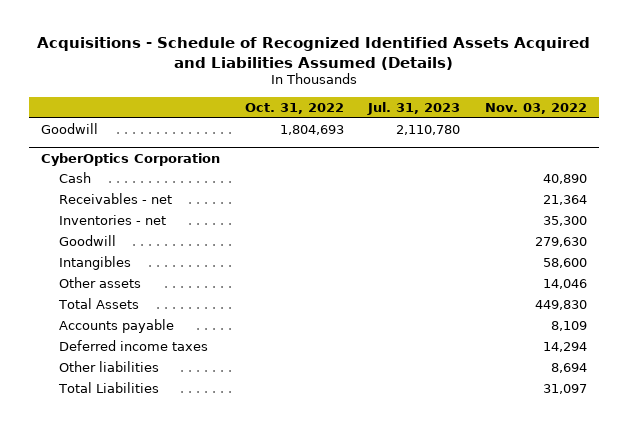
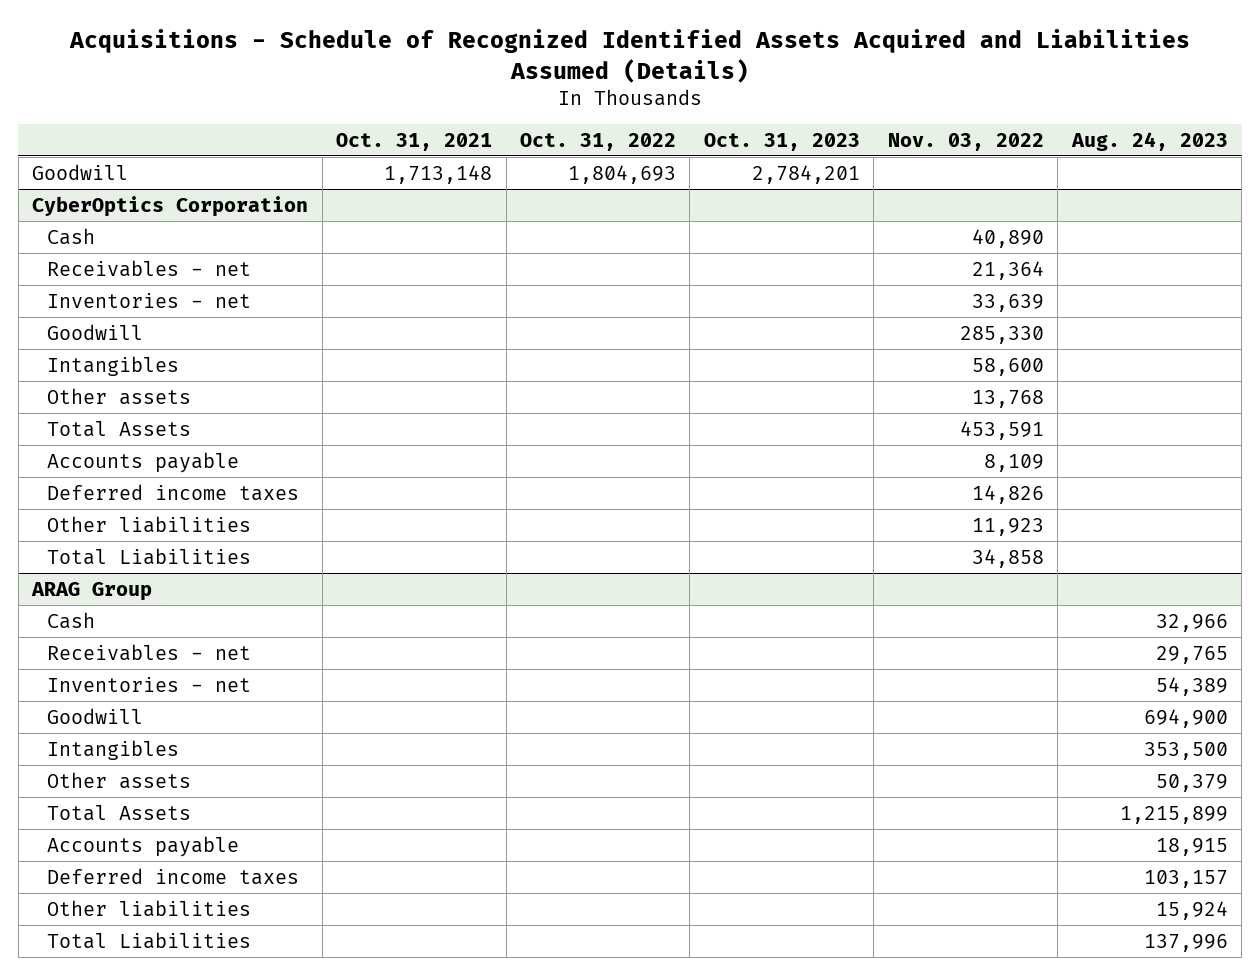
[367,101,461,115] Jul. 31, 2023 -> none
none -> [336,132,493,151] Oct. 31, 2021
none -> [703,132,860,151] Oct. 31, 2023
none -> [1070,131,1228,151] Aug. 24, 2023
[542,215,587,226] 35,300 -> [971,293,1044,312] 33,639
[534,236,587,247] 279,630 -> [959,325,1044,344] 285,330
[542,278,587,289] 14,046 -> [971,389,1044,408] 13,768
[534,299,587,310] 449,830 -> [959,420,1044,440] 453,591
[542,341,587,352] 14,294 -> [971,484,1044,504] 14,826
[550,362,587,373] 8,694 -> [971,517,1044,536] 11,923
[542,383,587,394] 31,097 -> [971,548,1044,568] 34,858
none -> [31,581,153,601] ARAG Group
none -> [46,611,95,629] Cash
none -> [46,643,251,661] Receivables - net
none -> [46,676,251,692] Inventories - net
none -> [46,707,143,724] Goodwill
none -> [46,739,179,760] Intangibles
none -> [46,771,191,789] Other assets
none -> [46,804,191,821] Total Assets
none -> [46,835,239,857] Accounts payable
none -> [46,867,299,885] Deferred income taxes
none -> [46,899,251,917] Other liabilities
none -> [46,931,251,949] Total Liabilities

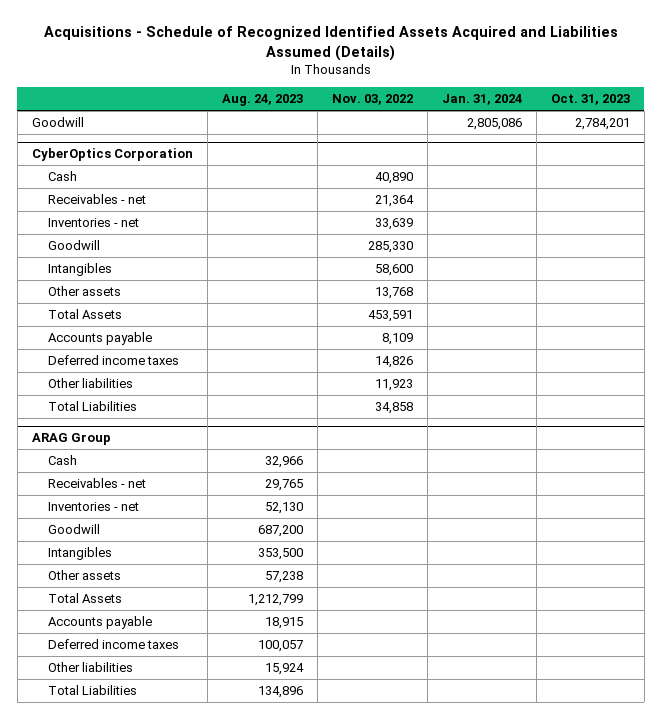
[336,132,493,151] Oct. 31, 2021 -> none
[519,132,676,151] Oct. 31, 2022 -> none
none -> [441,94,522,106] Jan. 31, 2024
[1155,676,1228,696] 54,389 -> [264,502,303,515] 52,130
[1143,708,1228,728] 694,900 -> [257,525,303,538] 687,200
[1155,773,1228,792] 50,379 -> [264,571,303,584] 57,238
[1119,805,1228,824] 1,215,899 -> [247,594,303,607] 1,212,799
[1143,869,1228,888] 103,157 -> [257,640,303,653] 100,057
[1143,933,1228,952] 137,996 -> [257,686,303,699] 134,896

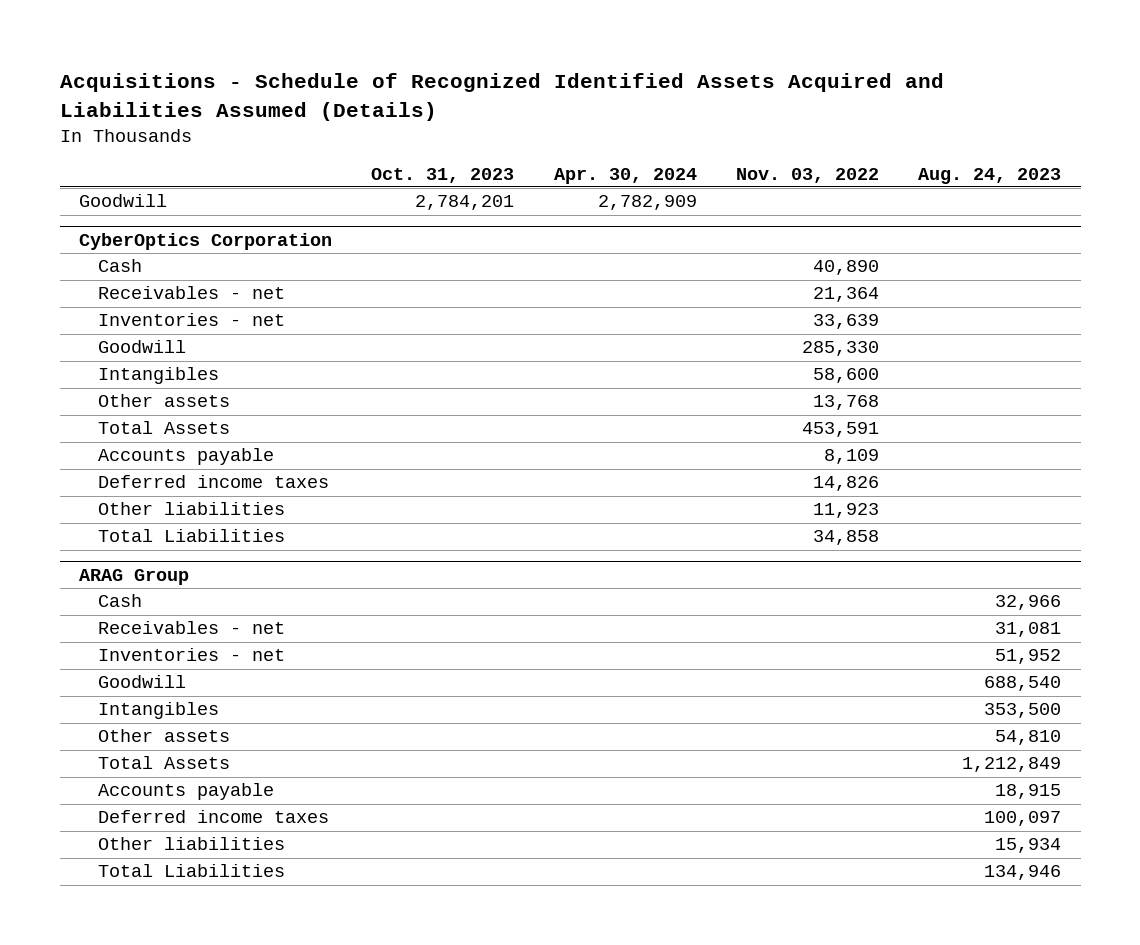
[441,94,522,106] Jan. 31, 2024 -> none
none -> [553,167,697,184] Apr. 30, 2024
[264,479,303,492] 29,765 -> [994,622,1061,638] 31,081
[264,502,303,515] 52,130 -> [994,649,1061,665] 51,952
[257,525,303,538] 687,200 -> [983,676,1061,692] 688,540
[264,571,303,584] 57,238 -> [994,730,1061,746] 54,810
[247,594,303,607] 1,212,799 -> [961,757,1061,773] 1,212,849
[257,640,303,653] 100,057 -> [983,811,1061,827] 100,097
[264,663,304,676] 15,924 -> [994,838,1061,854] 15,934
[257,686,303,699] 134,896 -> [983,865,1061,881] 134,946

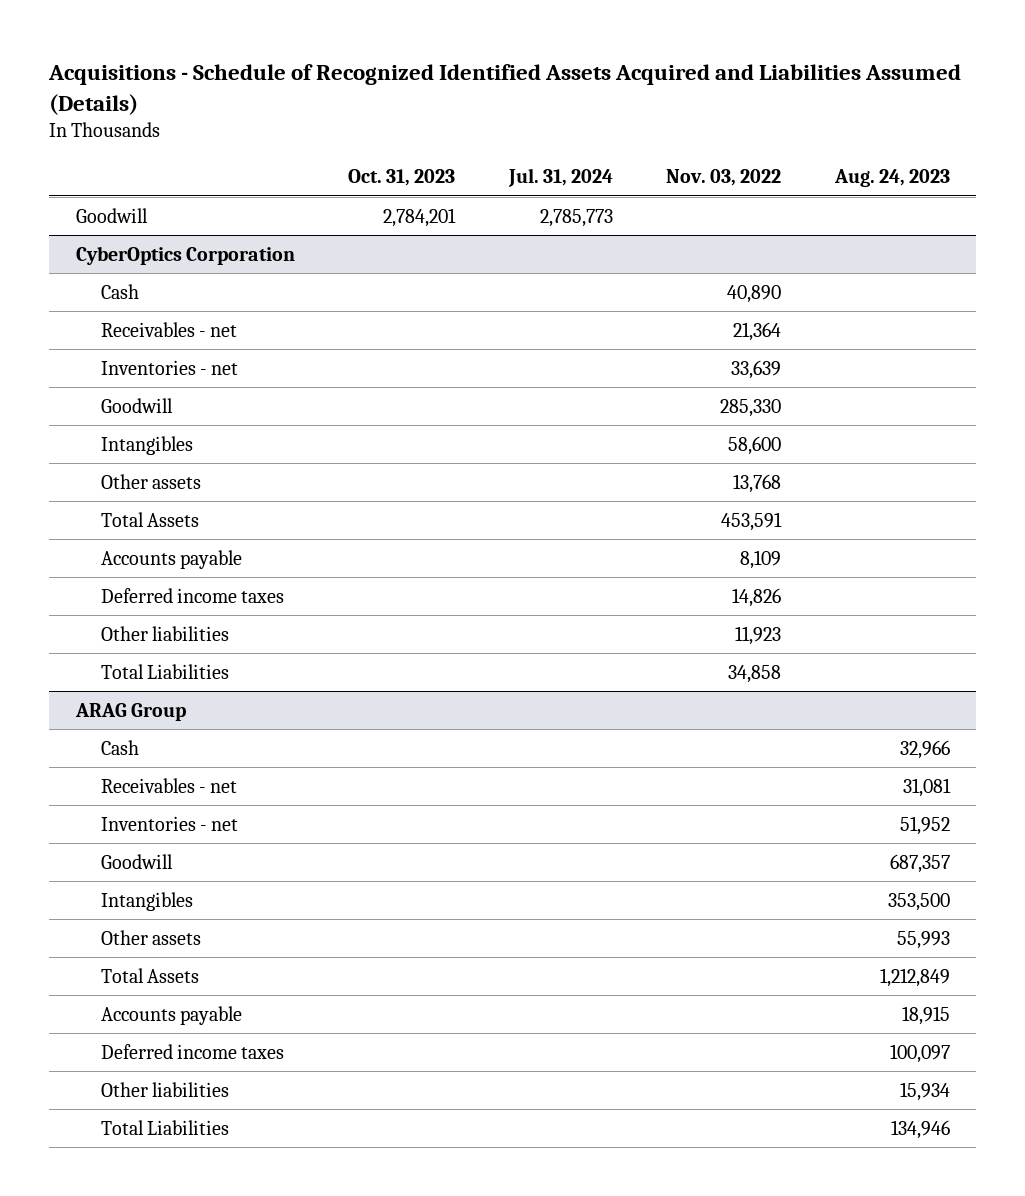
[553,167,697,184] Apr. 30, 2024 -> none
none -> [507,168,613,188] Jul. 31, 2024
[983,676,1061,692] 688,540 -> [889,853,950,873] 687,357
[994,730,1061,746] 54,810 -> [896,930,950,949] 55,993

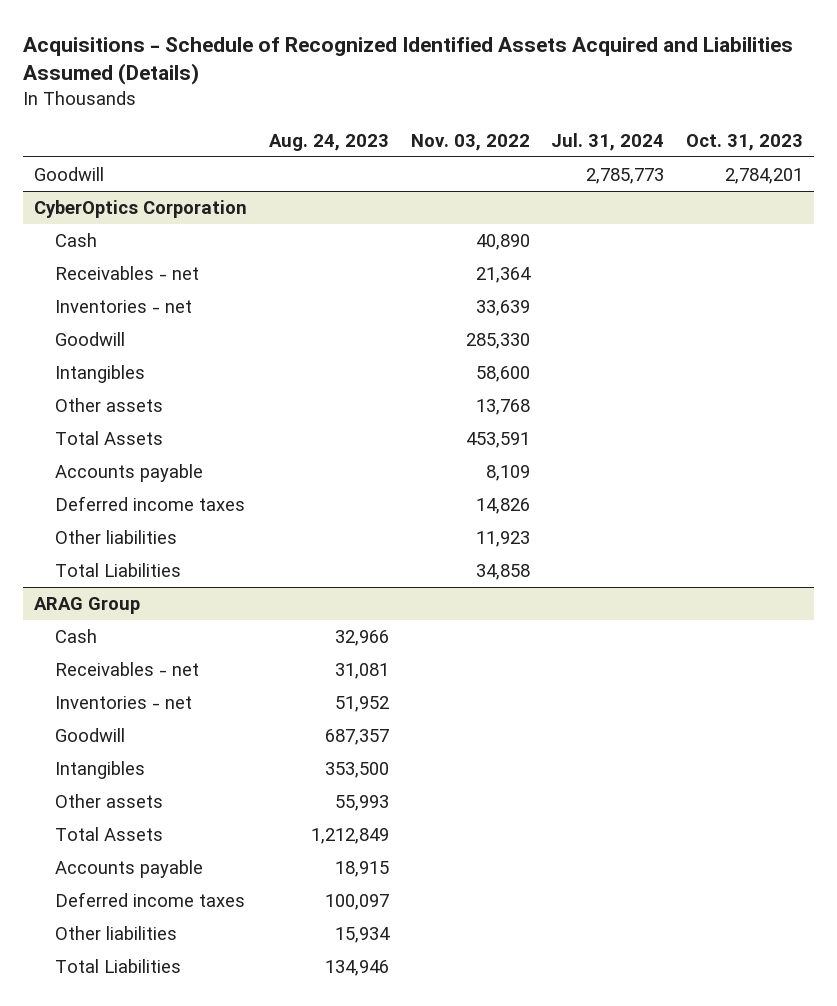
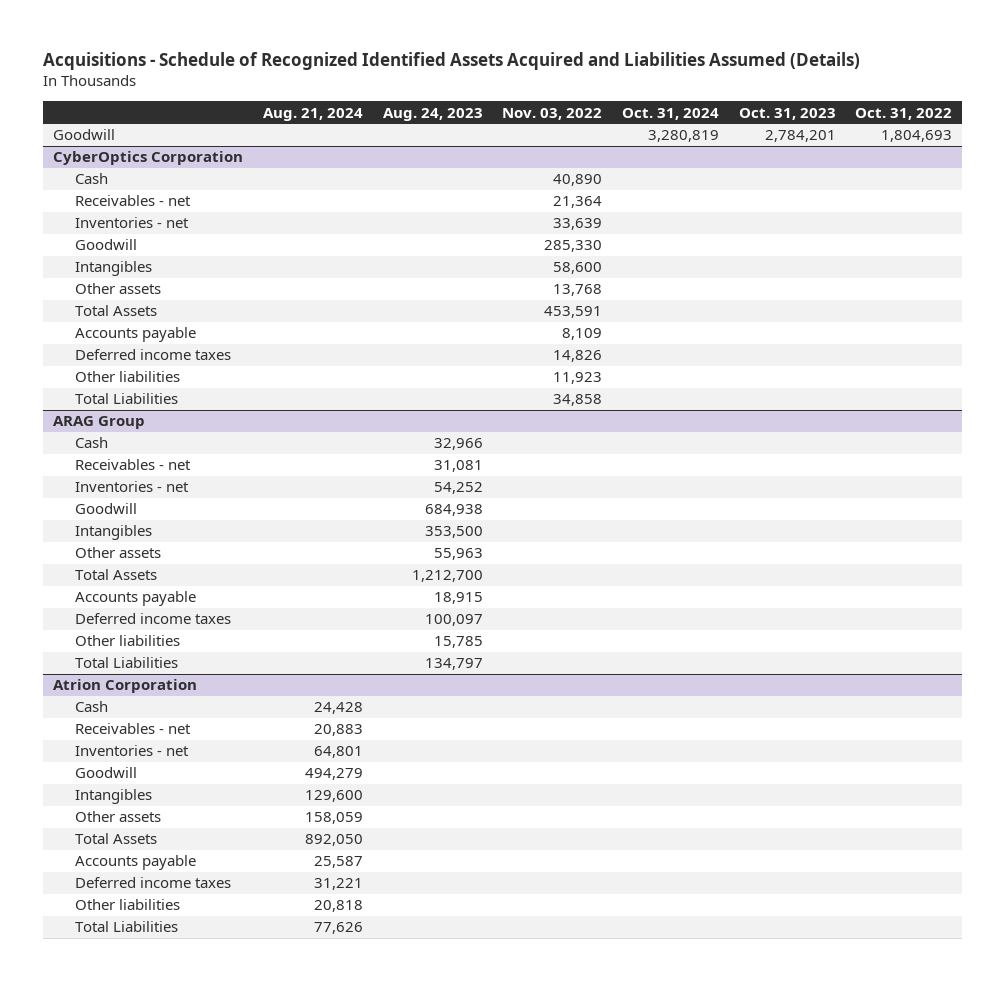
[551,132,665,151] Jul. 31, 2024 -> none
none -> [262,107,363,121] Aug. 21, 2024
none -> [621,107,719,120] Oct. 31, 2024
none -> [855,107,953,120] Oct. 31, 2022
[334,696,389,713] 51,952 -> [433,482,483,495] 54,252
[324,729,389,746] 687,357 -> [424,504,483,517] 684,938
[334,795,389,812] 55,993 -> [433,548,483,561] 55,963
[310,828,389,845] 1,212,849 -> [411,570,483,583] 1,212,700
[334,927,390,944] 15,934 -> [433,636,483,649] 15,785
[324,960,389,977] 134,946 -> [424,658,483,671] 134,797
none -> [53,679,198,694] Atrion Corporation
none -> [74,701,108,713] Cash
none -> [74,723,191,735] Receivables - net
none -> [74,745,189,757] Inventories - net
none -> [74,767,137,779] Goodwill
none -> [74,789,152,805] Intangibles
none -> [74,811,161,823] Other assets
none -> [74,833,157,845] Total Assets
none -> [74,855,196,871] Accounts payable
none -> [74,877,231,889] Deferred income taxes
none -> [74,899,180,911] Other liabilities
none -> [74,921,178,933] Total Liabilities

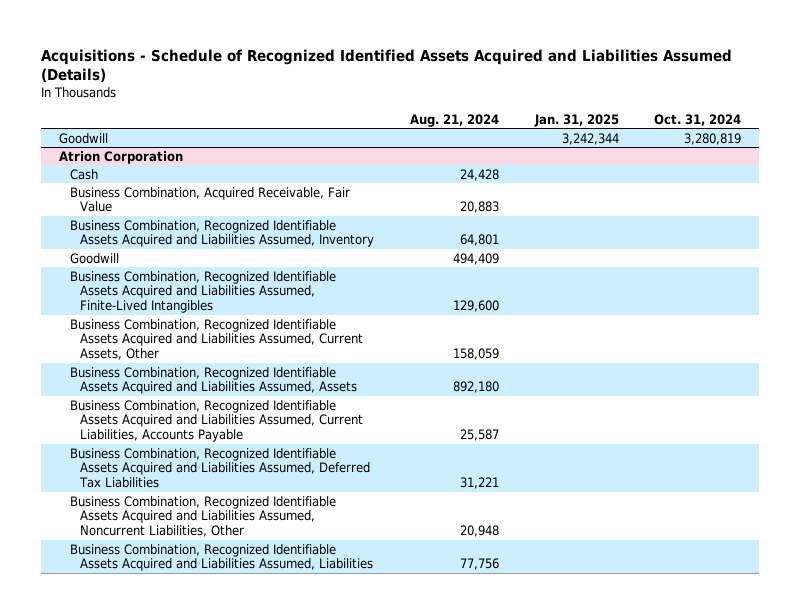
[382,107,483,121] Aug. 24, 2023 -> none
[502,107,603,120] Nov. 03, 2022 -> none
[738,107,836,120] Oct. 31, 2023 -> none
[855,107,953,120] Oct. 31, 2022 -> none
none -> [533,113,619,127] Jan. 31, 2025
[53,151,244,166] CyberOptics Corporation -> none
[74,173,108,185] Cash -> none
[74,195,191,207] Receivables - net -> none
[74,217,189,229] Inventories - net -> none
[74,239,137,251] Goodwill -> none
[74,261,152,277] Intangibles -> none
[74,283,161,295] Other assets -> none
[74,305,157,317] Total Assets -> none
[74,327,196,343] Accounts payable -> none
[74,349,231,361] Deferred income taxes -> none
[74,371,180,383] Other liabilities -> none
[74,393,178,405] Total Liabilities -> none
[53,416,146,430] ARAG Group -> none
[74,437,108,449] Cash -> none
[74,459,191,471] Receivables - net -> none
[74,481,189,493] Inventories - net -> none
[74,503,137,515] Goodwill -> none
[74,525,152,541] Intangibles -> none
[74,547,161,559] Other assets -> none
[74,569,157,581] Total Assets -> none
[74,591,196,607] Accounts payable -> none
[74,613,231,625] Deferred income taxes -> none
[74,635,180,647] Other liabilities -> none
[74,657,178,669] Total Liabilities -> none
[74,833,157,845] Total Assets -> none
[74,899,180,911] Other liabilities -> none
[74,921,178,933] Total Liabilities -> none
[74,723,191,735] Receivables - net -> [69,186,350,213] Business Combination, Acquired Receivable, Fair Value
[74,745,189,757] Inventories - net -> [69,219,375,248] Business Combination, Recognized Identifiable Assets Acquired and Liabilities Assumed, Inventory
[304,768,363,781] 494,279 -> [452,252,499,265] 494,409
[74,789,152,805] Intangibles -> [69,270,336,314] Business Combination, Recognized Identifiable Assets Acquired and Liabilities Assumed, Finite-Lived Intangibles
[74,811,161,823] Other assets -> [69,318,364,361] Business Combination, Recognized Identifiable Assets Acquired and Liabilities Assumed, Current Assets, Other
none -> [69,366,358,395] Business Combination, Recognized Identifiable Assets Acquired and Liabilities Assumed, Assets
[74,855,196,871] Accounts payable -> [69,399,364,443] Business Combination, Recognized Identifiable Assets Acquired and Liabilities Assumed, Current Liabilities, Accounts Payable
[74,877,231,889] Deferred income taxes -> [69,447,371,489] Business Combination, Recognized Identifiable Assets Acquired and Liabilities Assumed, Deferred Tax Liabilities
none -> [69,495,336,538] Business Combination, Recognized Identifiable Assets Acquired and Liabilities Assumed, Noncurrent Liabilities, Other
none -> [69,543,374,572] Business Combination, Recognized Identifiable Assets Acquired and Liabilities Assumed, Liabilities

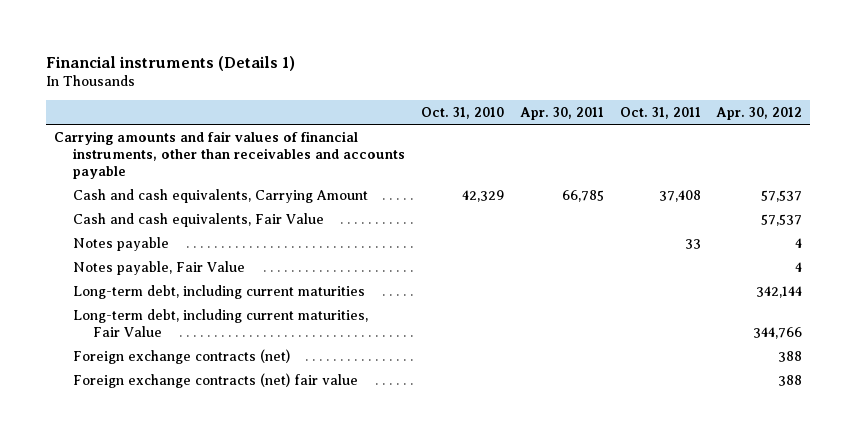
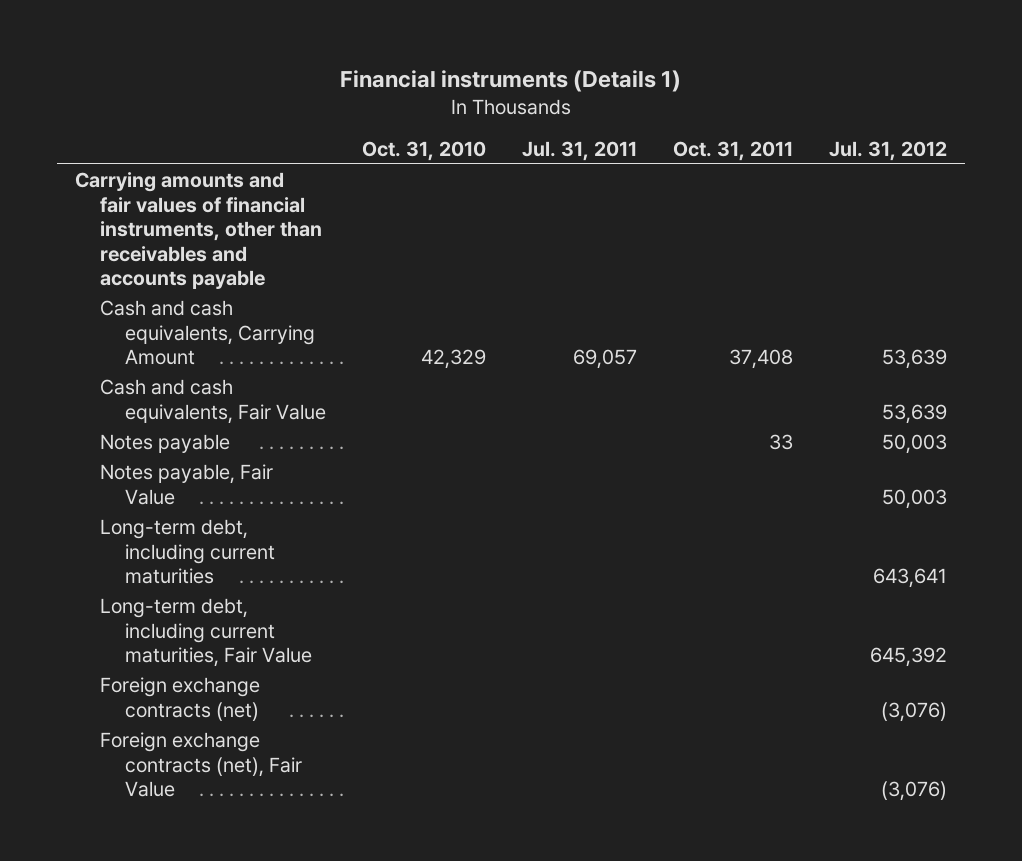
[519,107,604,121] Apr. 30, 2011 -> none
[716,107,803,121] Apr. 30, 2012 -> none
none -> [521,140,637,161] Jul. 31, 2011
none -> [829,140,948,161] Jul. 31, 2012
[73,372,359,388] Foreign exchange contracts (net) fair value -> [99,732,302,798] Foreign exchange contracts (net), Fair Value

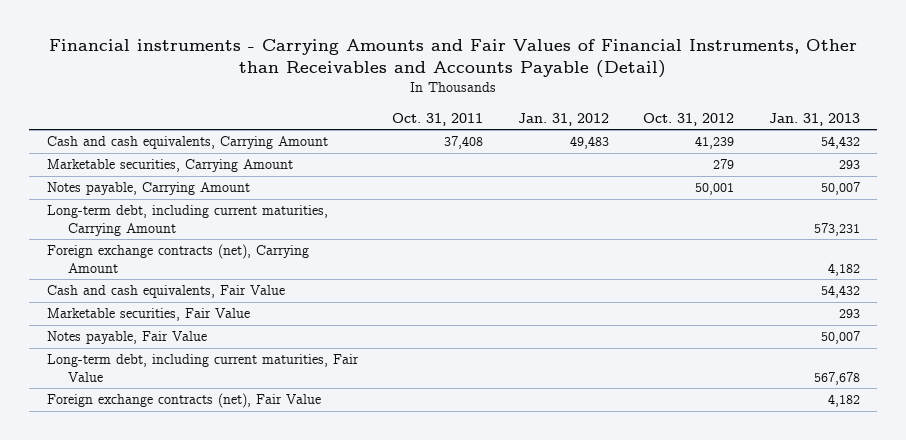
[339,70,681,93] Financial instruments (Details 1) -> [49,39,858,79] Financial instruments - Carrying Amounts and Fair Values of Financial Instruments, Other than Receivables and Accounts Payable (Detail)
[361,140,486,161] Oct. 31, 2010 -> none
[521,140,637,161] Jul. 31, 2011 -> none
[829,140,948,161] Jul. 31, 2012 -> none
none -> [517,112,609,126] Jan. 31, 2012
none -> [643,112,735,126] Oct. 31, 2012
none -> [768,112,860,126] Jan. 31, 2013
[74,172,322,290] Carrying amounts and fair values of financial instruments, other than receivables and accounts payable -> none
none -> [46,159,293,173] Marketable securities, Carrying Amount
none -> [46,182,250,196] Notes payable, Carrying Amount
none -> [46,205,328,236] Long-term debt, including current maturities, Carrying Amount
none -> [46,244,309,273] Foreign exchange contracts (net), Carrying Amount
[99,434,230,454] Notes payable -> none
none -> [46,308,250,322] Marketable securities, Fair Value
[99,519,275,585] Long-term debt, including current maturities -> none
[99,677,260,721] Foreign exchange contracts (net) -> none

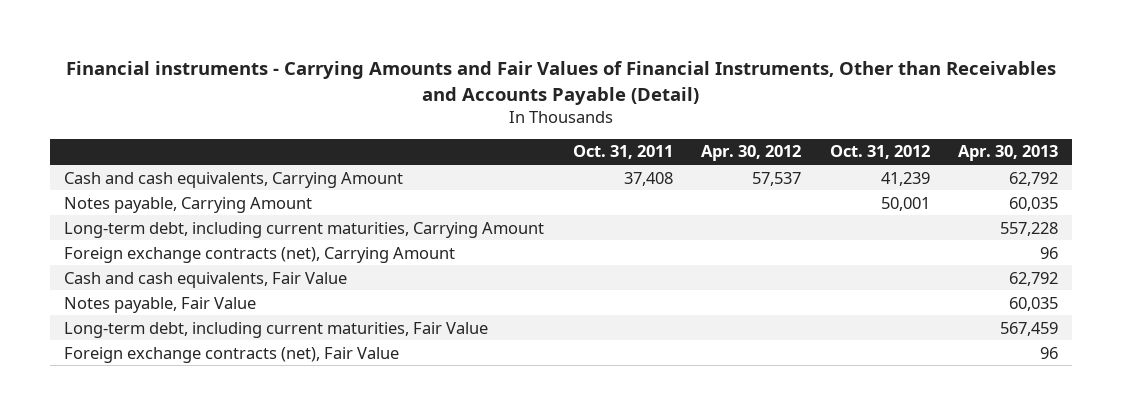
[517,112,609,126] Jan. 31, 2012 -> none
[768,112,860,126] Jan. 31, 2013 -> none
none -> [701,145,802,162] Apr. 30, 2012
none -> [957,145,1058,162] Apr. 30, 2013
[46,159,293,173] Marketable securities, Carrying Amount -> none
[46,308,250,322] Marketable securities, Fair Value -> none

